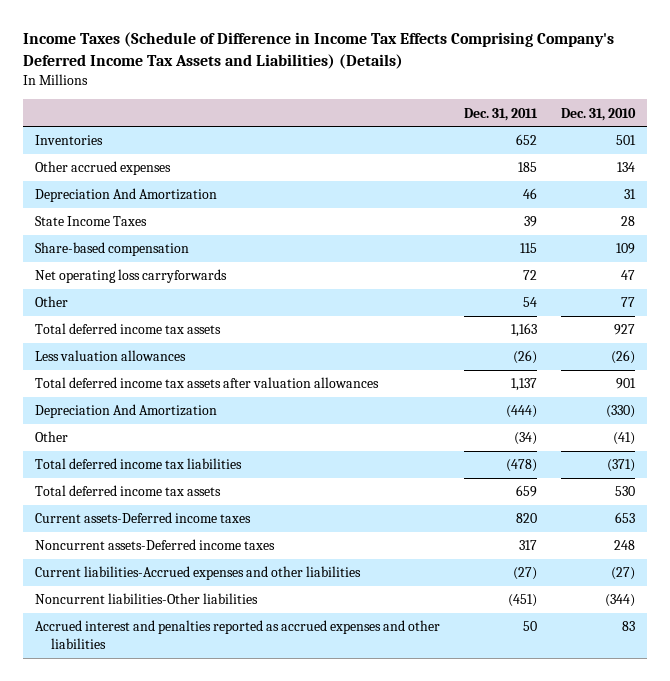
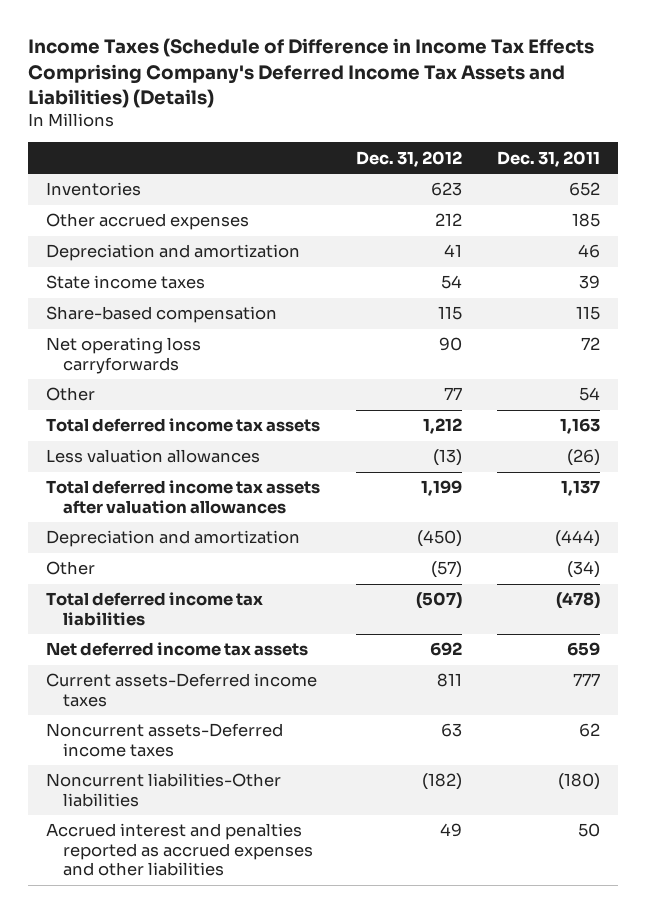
[561,107,637,121] Dec. 31, 2010 -> none
none -> [355,150,462,167] Dec. 31, 2012
[34,188,217,203] Depreciation And Amortization -> [45,244,300,262] Depreciation and amortization
[34,216,147,227] State Income Taxes -> [45,275,205,290] State income taxes
[34,404,217,419] Depreciation And Amortization -> [45,530,300,548] Depreciation and amortization
[34,566,361,581] Current liabilities-Accrued expenses and other liabilities -> none
[34,485,221,497] Total deferred income tax assets -> [45,642,308,657] Net deferred income tax assets
[515,513,537,524] 820 -> [573,673,601,687] 777
[518,540,537,551] 317 -> [579,723,601,738] 62
[507,594,537,608] (451) -> [558,773,601,791] (180)

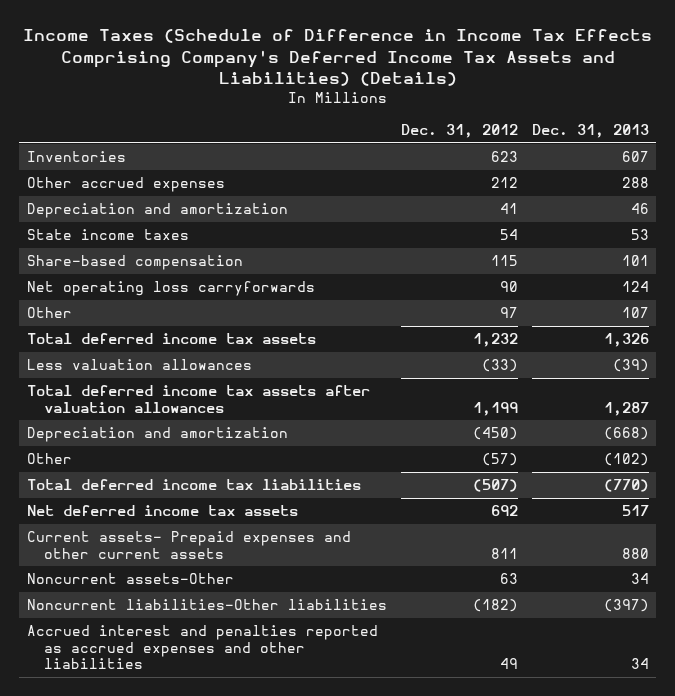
[497,150,601,167] Dec. 31, 2011 -> none
none -> [531,124,649,139] Dec. 31, 2013
[443,387,462,401] 77 -> [499,307,518,319] 97
[422,418,462,435] 1,212 -> [472,333,518,348] 1,232
[432,449,462,467] (13) -> [481,359,518,373] (33)
[45,673,317,707] Current assets-Deferred income taxes -> [26,531,351,559] Current assets- Prepaid expenses and other current assets
[45,723,283,757] Noncurrent assets-Deferred income taxes -> [26,573,234,585] Noncurrent assets-Other

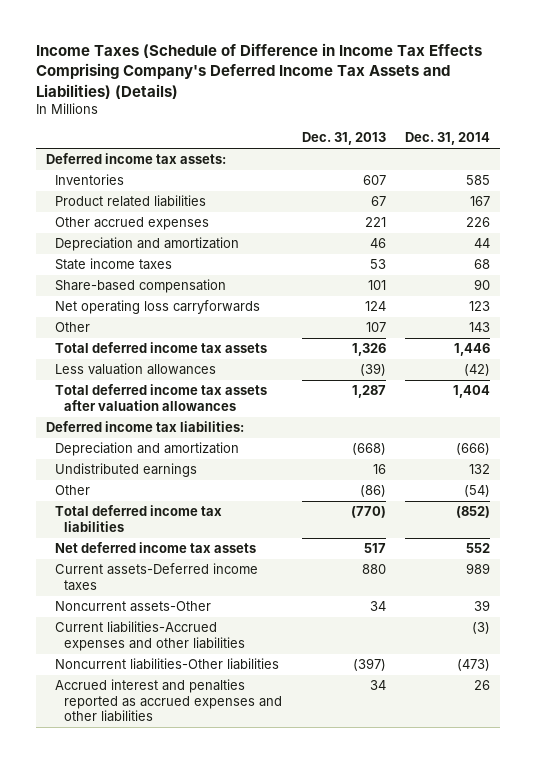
[400,124,518,139] Dec. 31, 2012 -> none
none -> [405,132,491,146] Dec. 31, 2014
none -> [46,153,227,165] Deferred income tax assets:
none -> [55,195,207,208] Product related liabilities
[621,177,649,189] 288 -> [364,217,386,228] 221
none -> [46,421,245,433] Deferred income tax liabilities:
none -> [55,463,198,478] Undistributed earnings
[603,453,649,467] (102) -> [359,485,386,498] (86)
[26,531,351,559] Current assets- Prepaid expenses and other current assets -> [55,563,259,591] Current assets-Deferred income taxes
none -> [55,621,246,651] Current liabilities-Accrued expenses and other liabilities

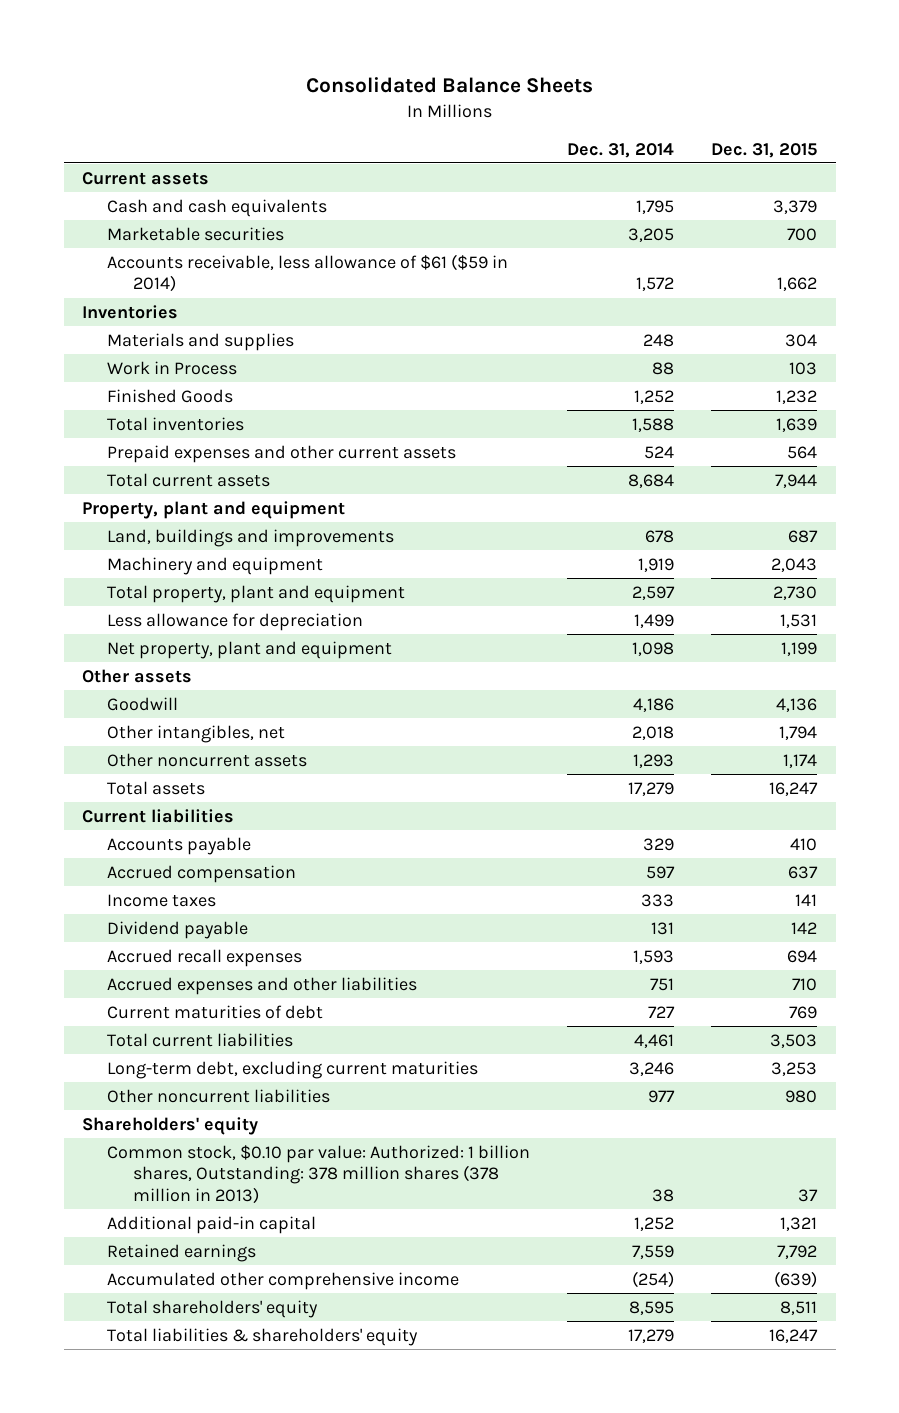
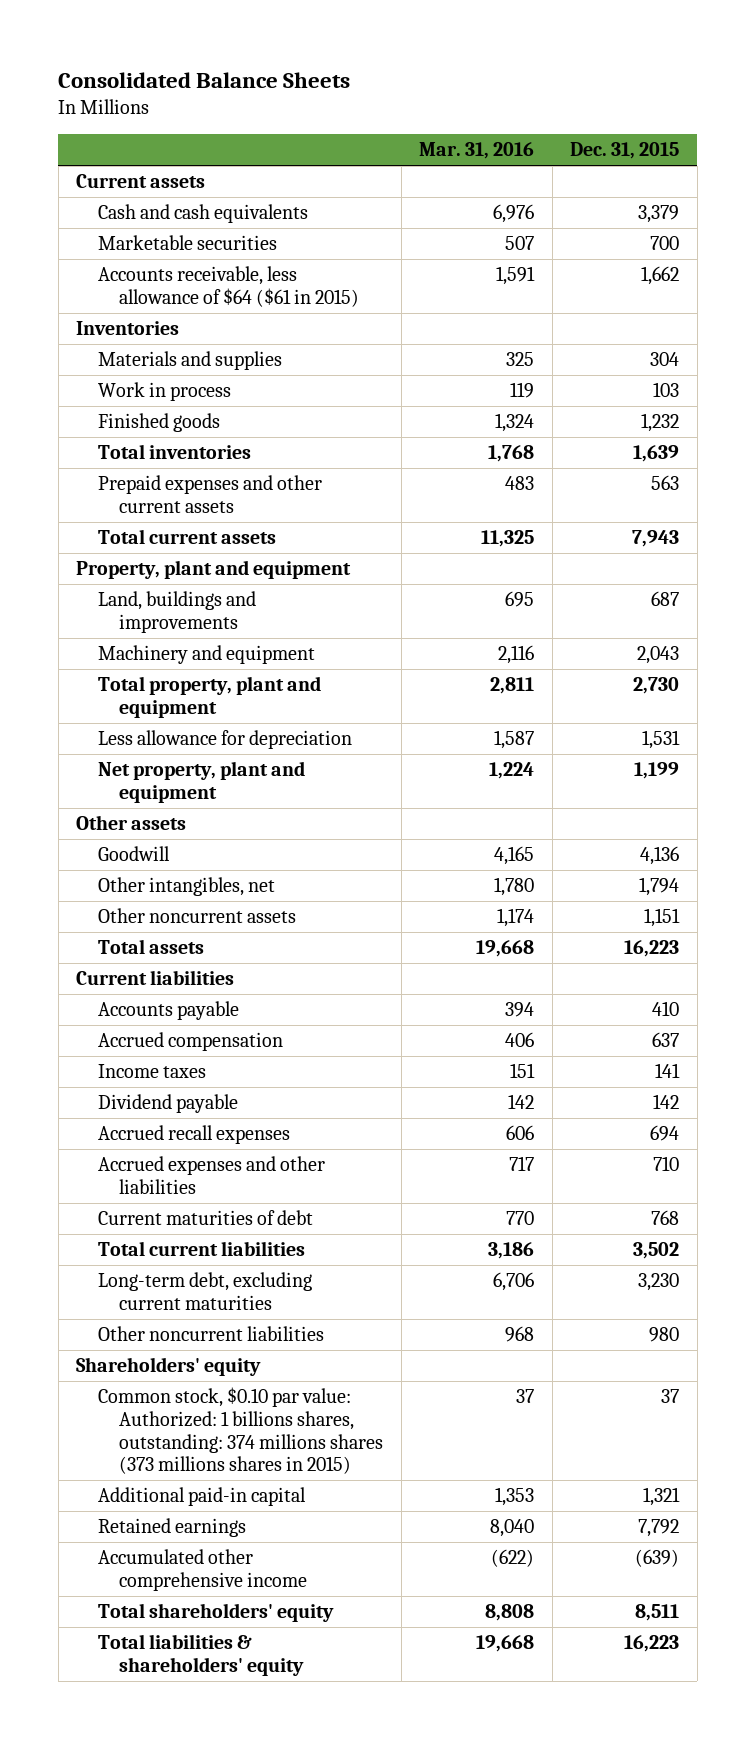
[567,142,675,158] Dec. 31, 2014 -> none
none -> [419,142,535,160] Mar. 31, 2016
[107,253,509,293] Accounts receivable, less allowance of $61 ($59 in 2014) -> [97,266,360,307] Accounts receivable, less allowance of $64 ($61 in 2015)
[107,360,238,375] Work in Process -> [97,382,231,402] Work in process
[107,388,234,403] Finished Goods -> [97,413,220,433] Finished goods
[787,445,818,459] 564 -> [651,475,680,491] 563
[775,473,818,488] 7,944 -> [632,530,680,548] 7,943
[783,753,818,768] 1,174 -> [644,908,681,928] 1,151
[769,781,819,796] 16,247 -> [624,940,680,958] 16,223
[789,1005,818,1019] 769 -> [651,1210,680,1226] 768
[770,1033,818,1048] 3,503 -> [633,1242,680,1260] 3,502
[771,1061,818,1076] 3,253 -> [638,1273,680,1292] 3,230
[107,1144,531,1205] Common stock, $0.10 par value: Authorized: 1 billion shares, Outstanding: 378 million shares (378 million in 2013) -> [97,1387,384,1475] Common stock, $0.10 par value: Authorized: 1 billions shares, outstanding: 374 millions shares (373 millions shares in 2015)
[769,1328,819,1343] 16,247 -> [624,1635,680,1653] 16,223

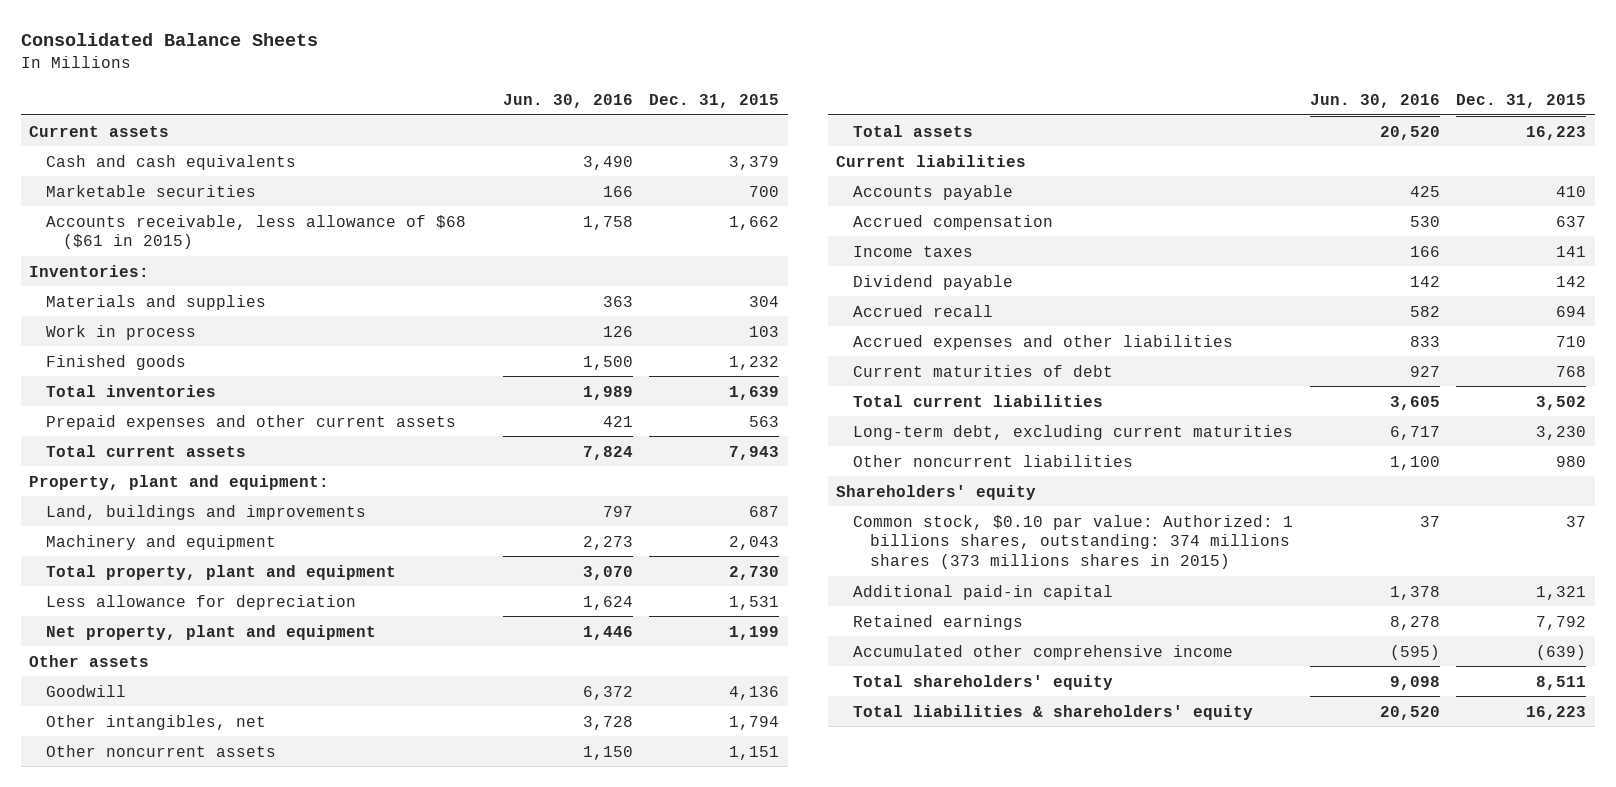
[419,142,535,160] Mar. 31, 2016 -> none
none -> [502,93,633,108] Jun. 30, 2016
[97,266,360,307] Accounts receivable, less allowance of $64 ($61 in 2015) -> [46,214,467,250] Accounts receivable, less allowance of $68 ($61 in 2015)
[76,321,180,336] Inventories -> [29,264,150,277] Inventories:
[76,560,352,580] Property, plant and equipment -> [29,474,330,490] Property, plant and equipment:
[97,1125,290,1145] Accrued recall expenses -> [853,304,994,317] Accrued recall

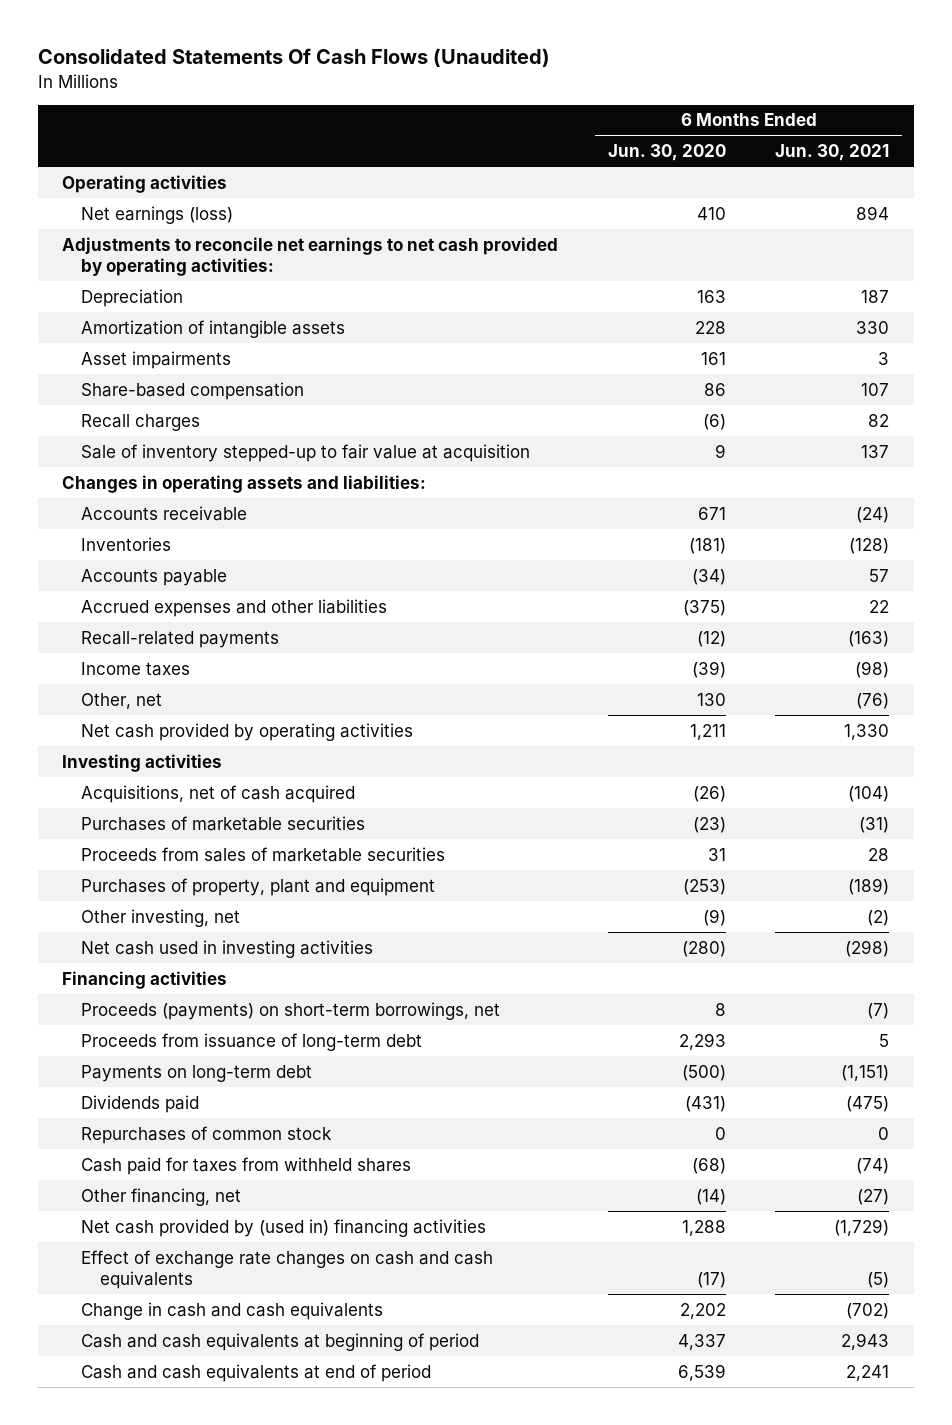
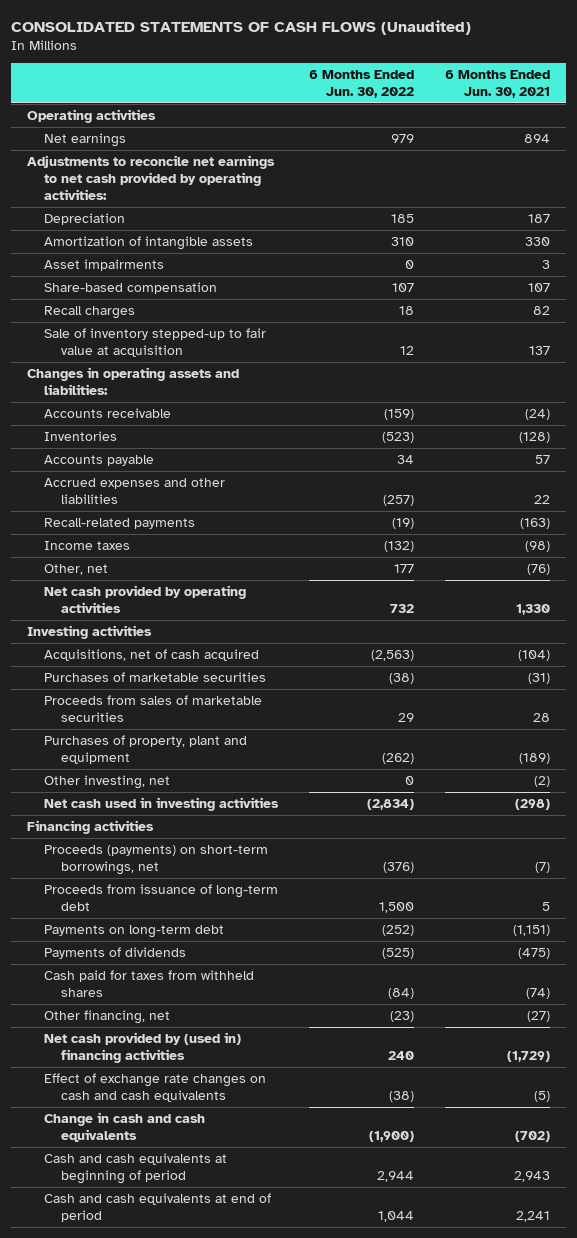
[37,48,550,68] Consolidated Statements Of Cash Flows (Unaudited) -> [11,19,472,35] CONSOLIDATED STATEMENTS OF CASH FLOWS (Unaudited)
[607,144,726,162] Jun. 30, 2020 -> none
none -> [308,70,414,99] 6 Months Ended Jun. 30, 2022
[81,205,234,224] Net earnings (loss) -> [43,132,126,147] Net earnings
[81,1125,333,1144] Repurchases of common stock -> none
[81,1094,200,1113] Dividends paid -> [43,946,186,959] Payments of dividends

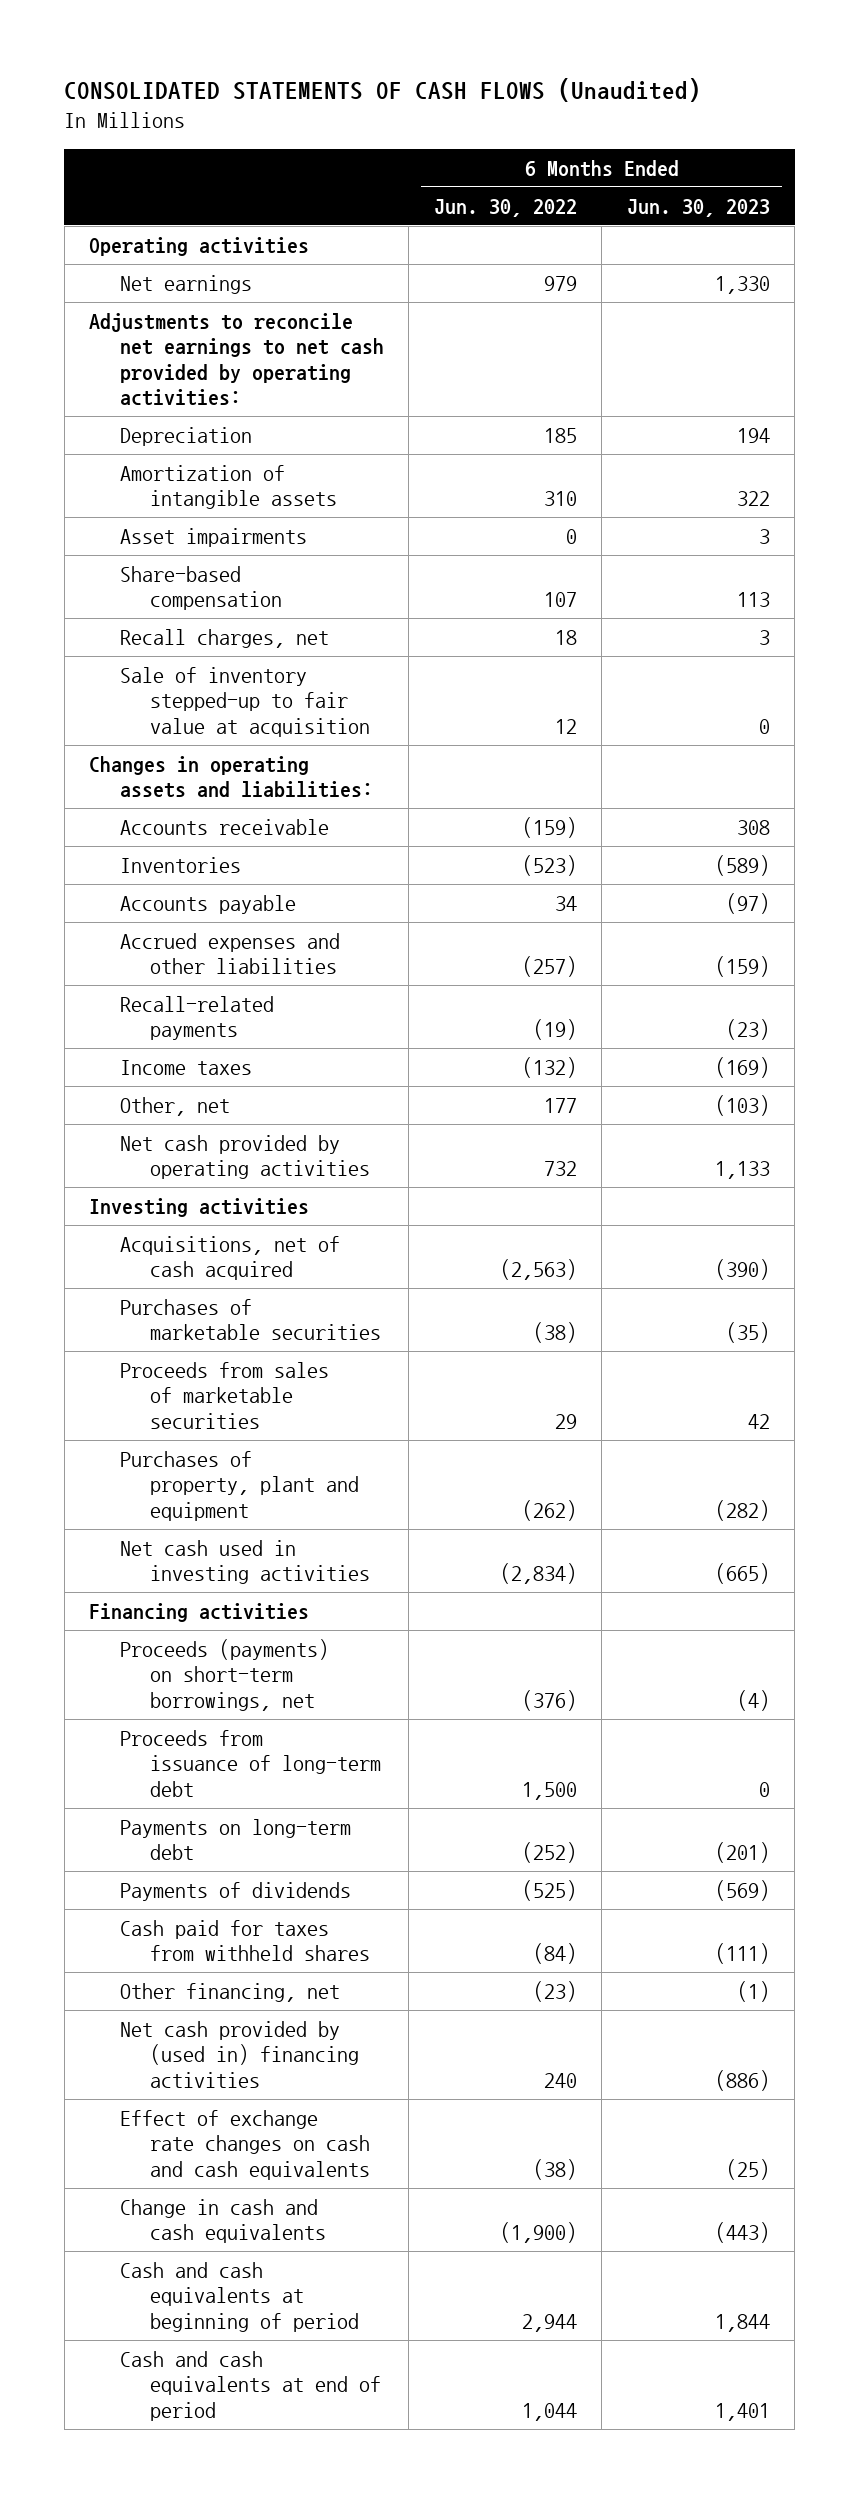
[445,70,551,99] 6 Months Ended Jun. 30, 2021 -> none
none -> [626,198,770,217] Jun. 30, 2023
[43,305,135,319] Recall charges -> [119,628,329,648] Recall charges, net
[43,774,170,789] Other investing, net -> none

